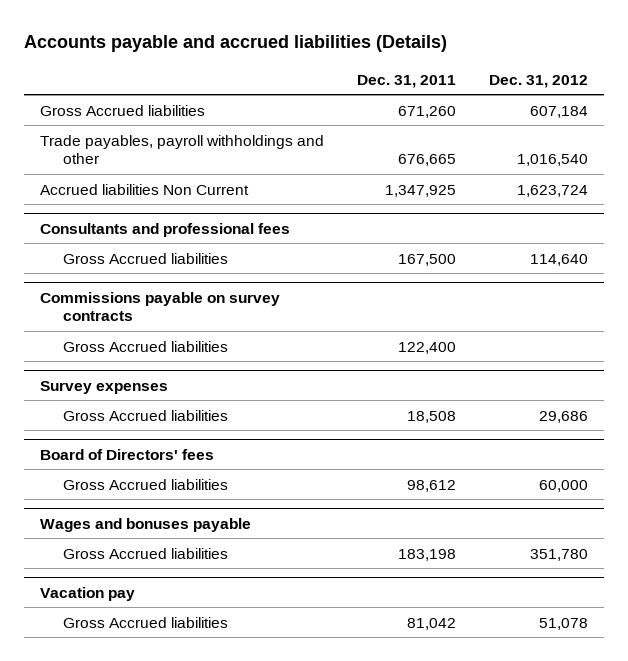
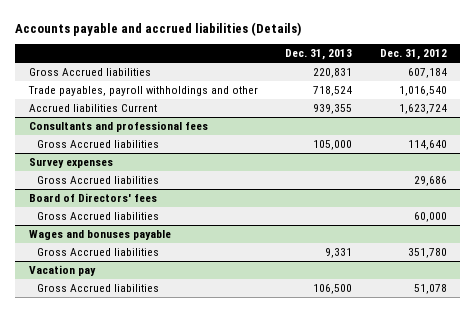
[357,74,457,88] Dec. 31, 2011 -> none
none -> [285,49,353,61] Dec. 31, 2013
[40,183,250,195] Accrued liabilities Non Current -> [29,104,158,113] Accrued liabilities Current
[40,291,281,321] Commissions payable on survey contracts -> none
[63,340,229,352] Gross Accrued liabilities -> none

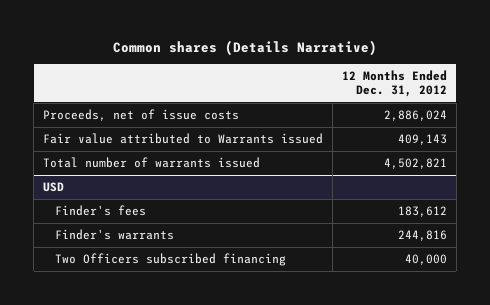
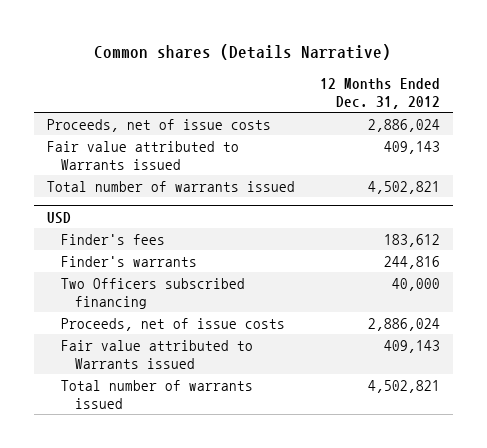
none -> [60,317,285,331] Proceeds, net of issue costs
none -> [60,339,253,369] Fair value attributed to Warrants issued
none -> [60,379,253,409] Total number of warrants issued

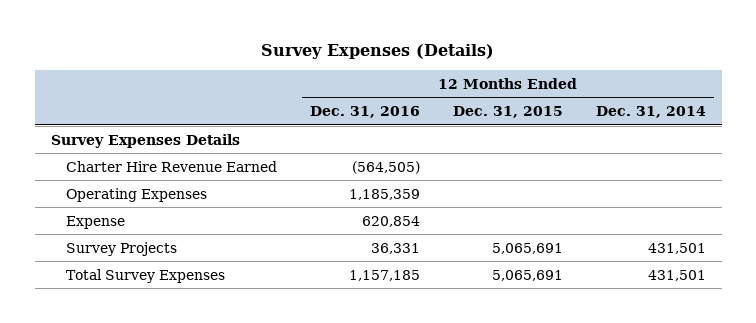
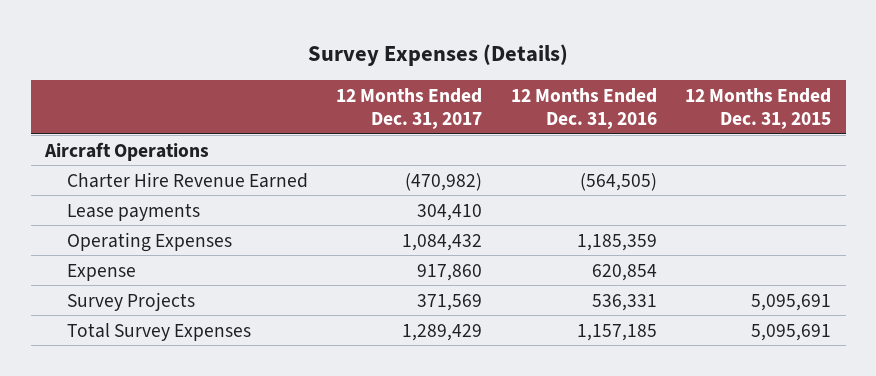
[595,106,706,119] Dec. 31, 2014 -> none
none -> [336,87,483,130] 12 Months Ended Dec. 31, 2017
[50,133,240,148] Survey Expenses Details -> none
none -> [43,141,209,161] Aircraft Operations
none -> [66,202,200,221] Lease payments
[371,242,421,254] 36,331 -> [591,293,657,311] 536,331
[491,242,563,254] 5,065,691 -> [751,293,832,311] 5,095,691
[491,269,563,281] 5,065,691 -> [751,323,832,341] 5,095,691

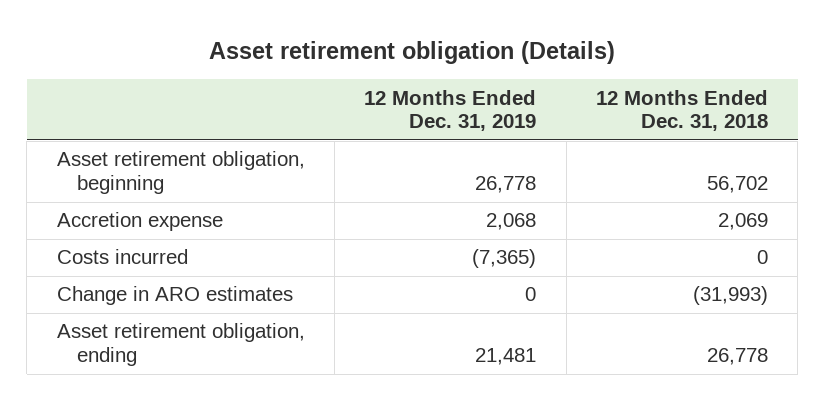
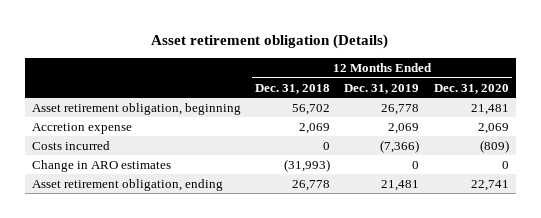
none -> [433,83,509,94] Dec. 31, 2020
[486,213,537,231] 2,068 -> [388,122,420,134] 2,069
[472,249,537,269] (7,365) -> [380,139,420,153] (7,366)

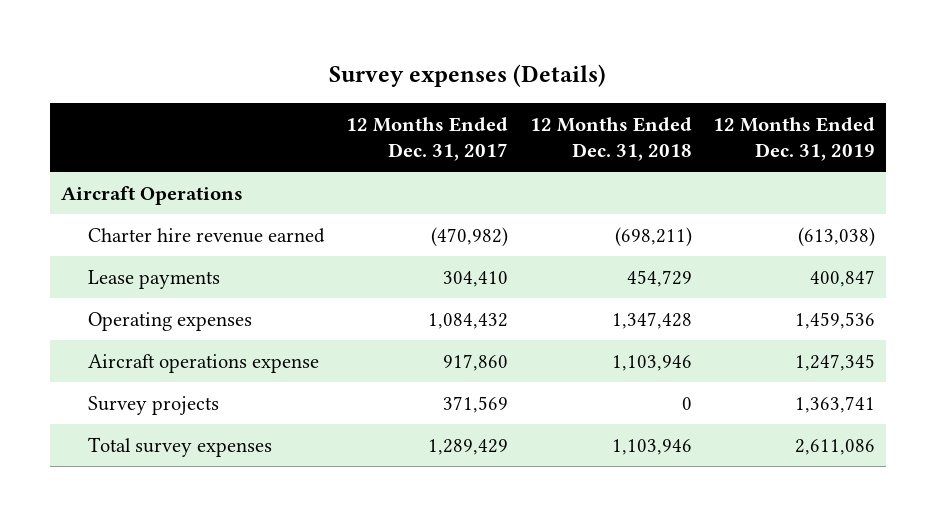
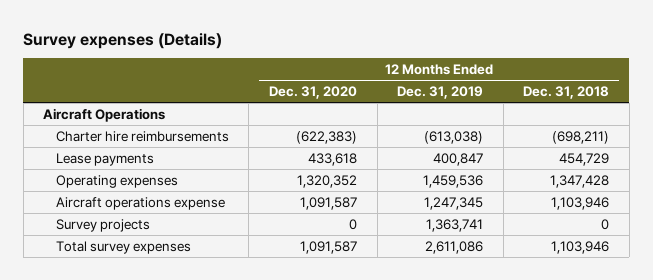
[345,116,508,162] 12 Months Ended Dec. 31, 2017 -> none
none -> [269,86,358,100] Dec. 31, 2020
[88,227,326,243] Charter hire revenue earned -> [55,130,229,142] Charter hire reimbursements

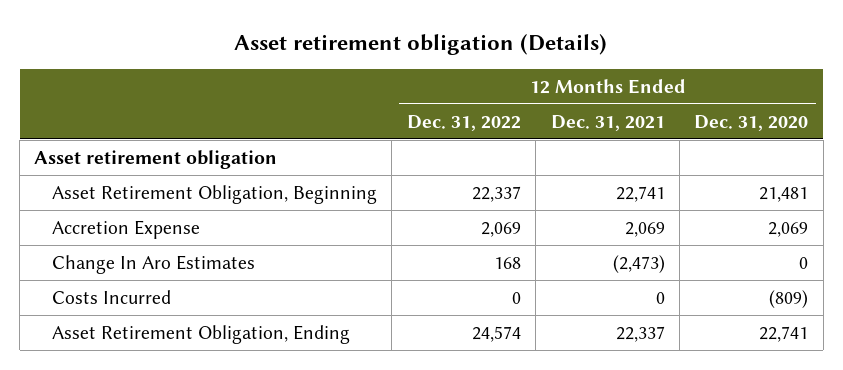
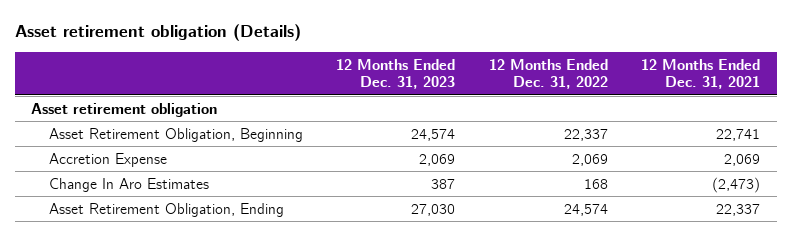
[694,114,809,131] Dec. 31, 2020 -> none
none -> [336,58,456,90] 12 Months Ended Dec. 31, 2023
[51,289,171,304] Costs Incurred -> none

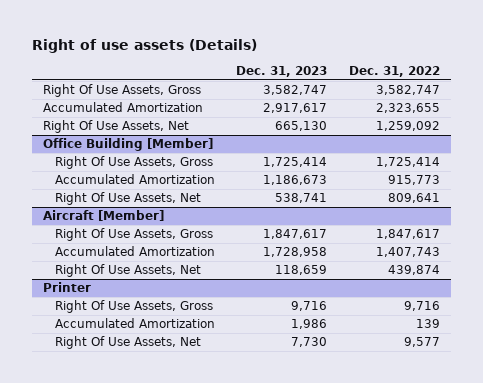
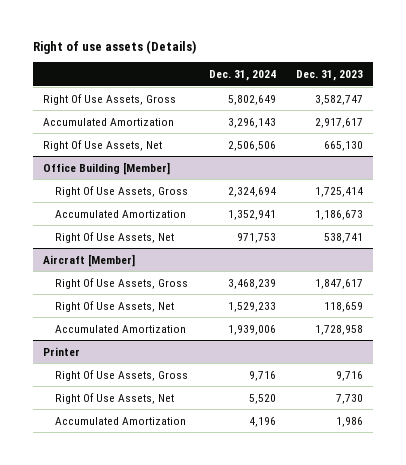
[349,66,441,78] Dec. 31, 2022 -> none
none -> [208,70,276,82] Dec. 31, 2024
[54,246,215,257] Accumulated Amortization -> [55,324,187,333] Accumulated Amortization
[54,318,215,329] Accumulated Amortization -> [55,416,187,425] Accumulated Amortization

